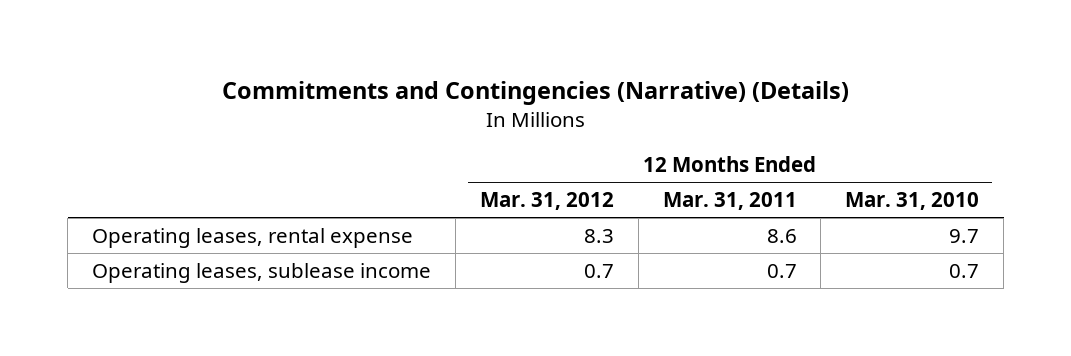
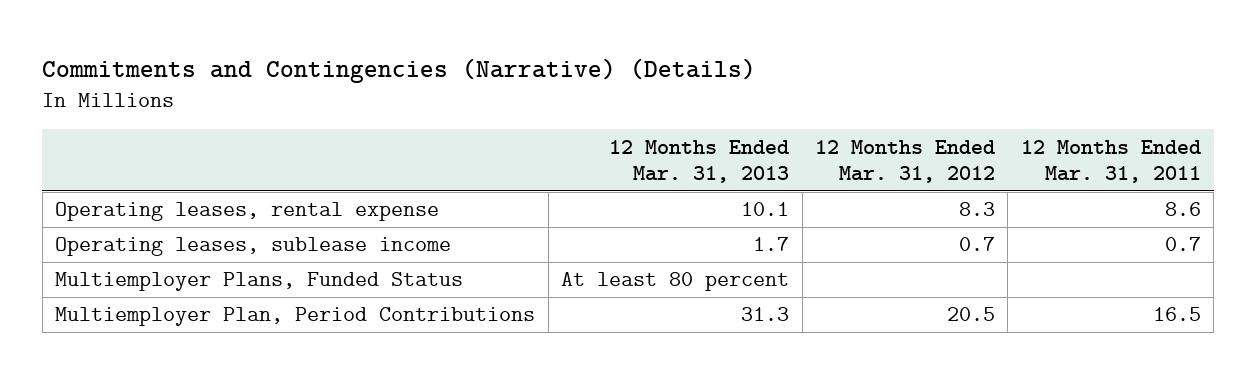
[845,192,980,211] Mar. 31, 2010 -> none
none -> [609,139,790,183] 12 Months Ended Mar. 31, 2013
none -> [55,272,464,292] Multiemployer Plans, Funded Status
none -> [55,307,536,327] Multiemployer Plan, Period Contributions

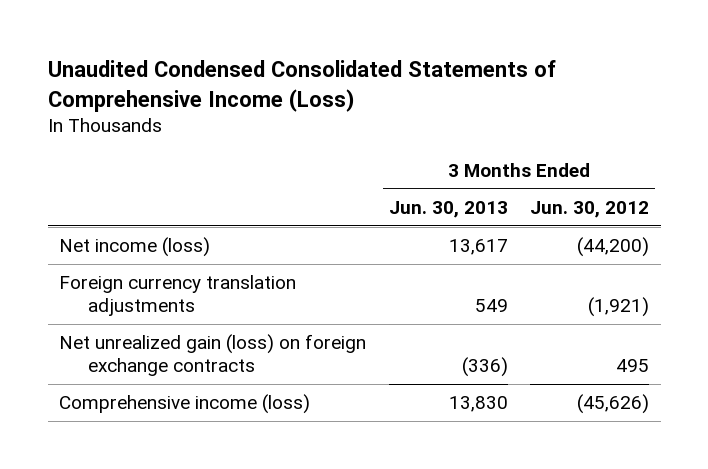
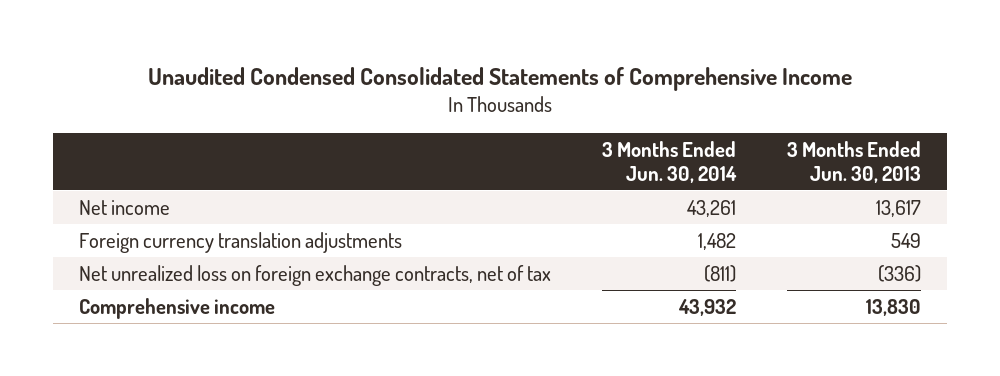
[47,60,556,112] Unaudited Condensed Consolidated Statements of Comprehensive Income (Loss) -> [148,66,853,91] Unaudited Condensed Consolidated Statements of Comprehensive Income
[530,201,650,219] Jun. 30, 2012 -> none
none -> [602,140,738,183] 3 Months Ended Jun. 30, 2014
[59,237,211,258] Net income (loss) -> [78,199,170,215] Net income
[59,334,367,376] Net unrealized gain (loss) on foreign exchange contracts -> [78,264,551,286] Net unrealized loss on foreign exchange contracts, net of tax
[59,394,311,415] Comprehensive income (loss) -> [78,297,275,319] Comprehensive income

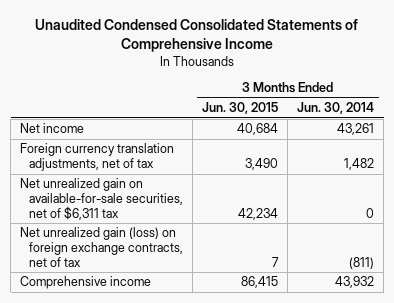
[787,140,922,183] 3 Months Ended Jun. 30, 2013 -> none
none -> [202,102,279,115] Jun. 30, 2015
[78,231,402,253] Foreign currency translation adjustments -> [20,143,175,172] Foreign currency translation adjustments, net of tax
none -> [20,178,184,220] Net unrealized gain on available-for-sale securities, net of $6,311 tax
[78,264,551,286] Net unrealized loss on foreign exchange contracts, net of tax -> [20,227,184,267] Net unrealized gain (loss) on foreign exchange contracts, net of tax

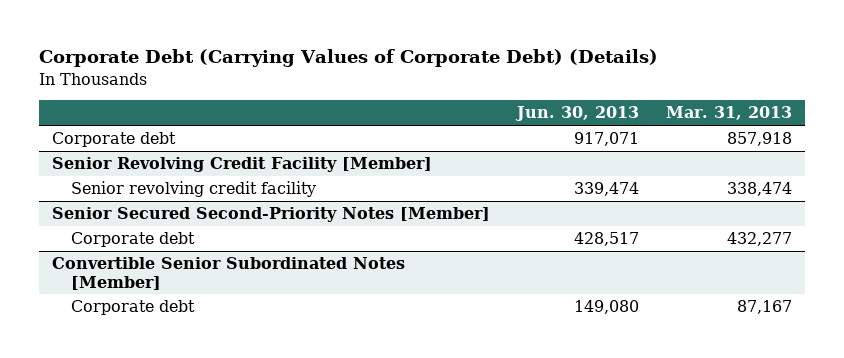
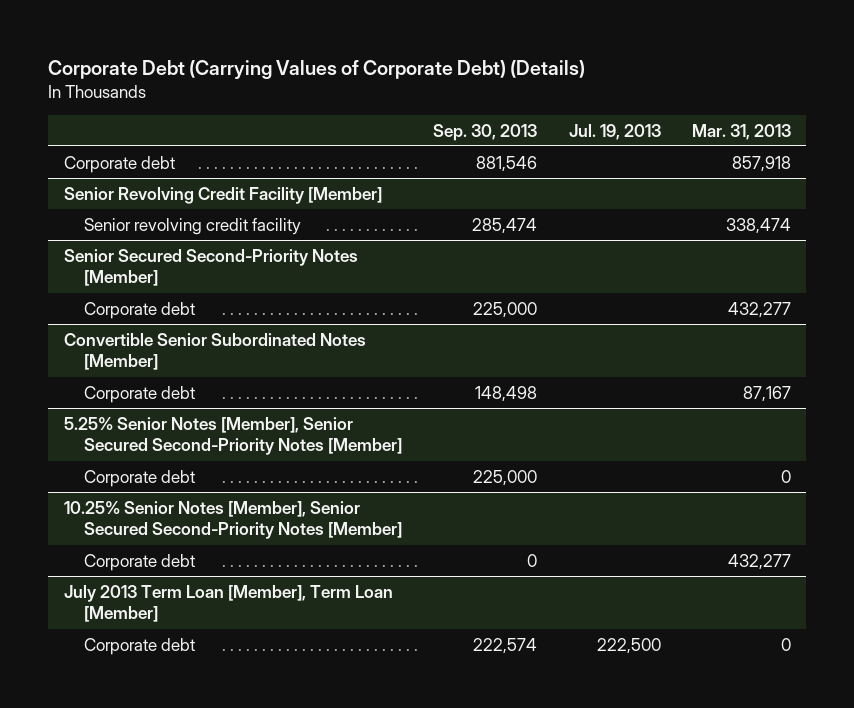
[514,106,639,122] Jun. 30, 2013 -> none
none -> [433,123,538,141] Sep. 30, 2013
none -> [568,123,661,140] Jul. 19, 2013
none -> [63,416,403,456] 5.25% Senior Notes [Member], Senior Secured Second-Priority Notes [Member]
none -> [84,469,196,487] Corporate debt
none -> [63,500,403,540] 10.25% Senior Notes [Member], Senior Secured Second-Priority Notes [Member]
none -> [84,553,196,571] Corporate debt
none -> [63,584,393,623] July 2013 Term Loan [Member], Term Loan [Member]
none -> [84,637,196,655] Corporate debt

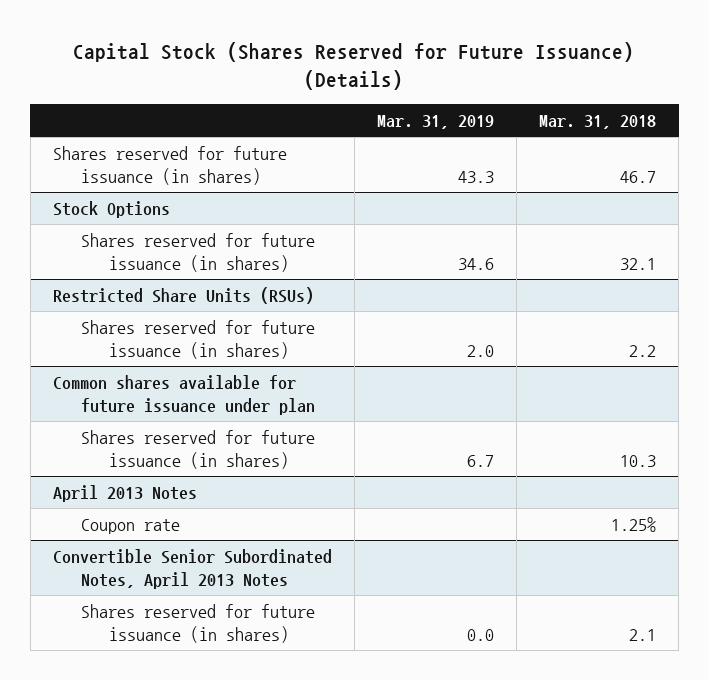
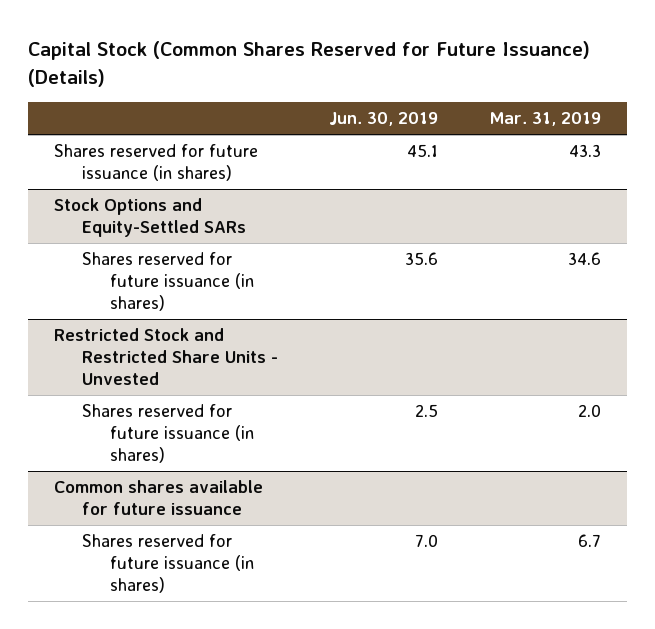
[73,42,635,91] Capital Stock (Shares Reserved for Future Issuance) (Details) -> [27,40,590,87] Capital Stock (Common Shares Reserved for Future Issuance) (Details)
[539,114,657,129] Mar. 31, 2018 -> none
none -> [329,112,439,127] Jun. 30, 2019
[52,200,170,218] Stock Options -> [53,198,246,238] Stock Options and Equity-Settled SARs
[52,286,314,304] Restricted Share Units (RSUs) -> [53,328,278,386] Restricted Stock and Restricted Share Units - Unvested
[52,374,315,415] Common shares available for future issuance under plan -> [53,480,263,516] Common shares available for future issuance
[52,484,197,502] April 2013 Notes -> none
[80,518,180,534] Coupon rate -> none
[52,548,332,589] Convertible Senior Subordinated Notes, April 2013 Notes -> none
[80,603,315,643] Shares reserved for future issuance (in shares) -> none

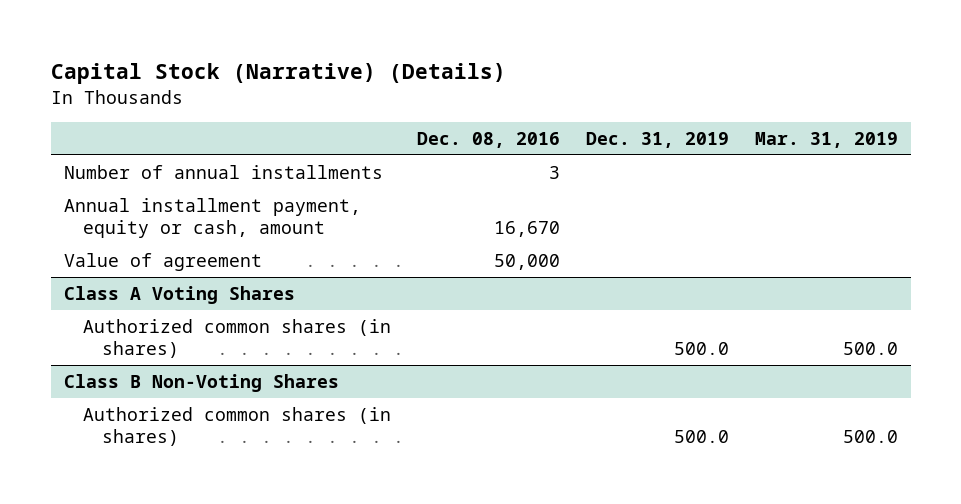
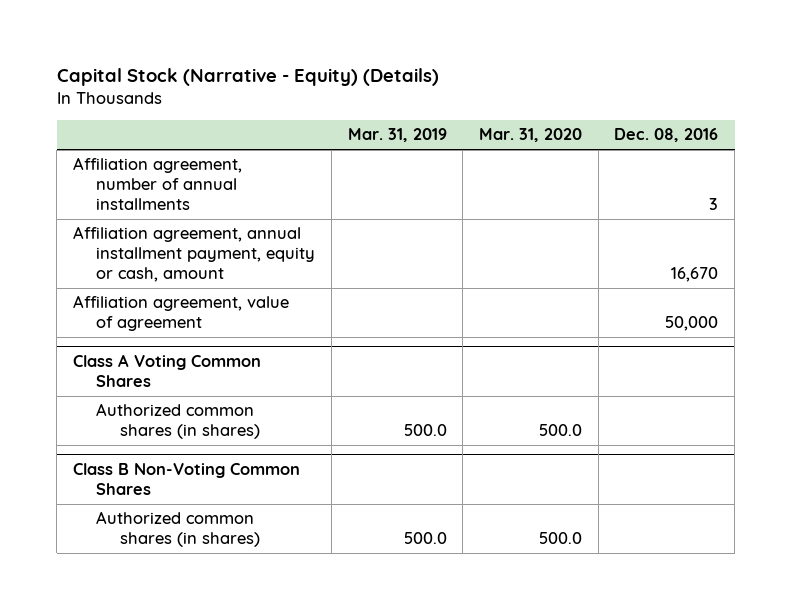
[50,63,506,85] Capital Stock (Narrative) (Details) -> [56,67,439,86] Capital Stock (Narrative - Equity) (Details)
[585,131,729,148] Dec. 31, 2019 -> none
none -> [479,128,583,143] Mar. 31, 2020
[63,164,383,179] Number of annual installments -> [72,157,242,211] Affiliation agreement, number of annual installments
[63,197,361,239] Annual installment payment, equity or cash, amount -> [72,226,316,283] Affiliation agreement, annual installment payment, equity or cash, amount
[63,252,262,271] Value of agreement -> [72,295,289,332] Affiliation agreement, value of agreement
[63,285,295,304] Class A Voting Shares -> [72,354,261,388] Class A Voting Common Shares
[63,373,339,392] Class B Non-Voting Shares -> [72,463,300,496] Class B Non-Voting Common Shares

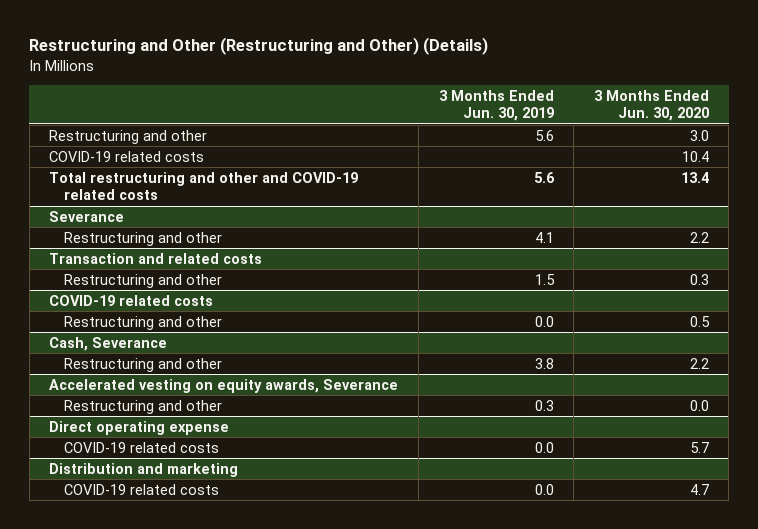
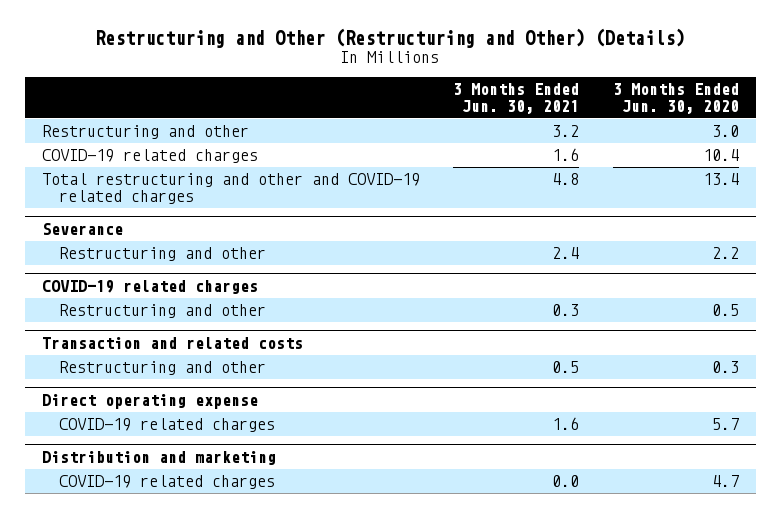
[438,89,554,122] 3 Months Ended Jun. 30, 2019 -> none
none -> [453,82,580,114] 3 Months Ended Jun. 30, 2021
[49,150,205,162] COVID-19 related costs -> [41,149,258,164] COVID-19 related charges
[49,171,359,201] Total restructuring and other and COVID-19 related costs -> [41,173,420,205] Total restructuring and other and COVID-19 related charges
none -> [41,279,258,294] COVID-19 related charges
none -> [59,304,267,319] Restructuring and other
[49,294,214,306] COVID-19 related costs -> none
[63,315,222,330] Restructuring and other -> none
[49,336,168,351] Cash, Severance -> none
[63,357,222,372] Restructuring and other -> none
[49,378,399,393] Accelerated vesting on equity awards, Severance -> none
[63,399,222,414] Restructuring and other -> none
[63,441,219,453] COVID-19 related costs -> [59,418,276,433] COVID-19 related charges
[63,483,219,495] COVID-19 related costs -> [59,475,276,490] COVID-19 related charges

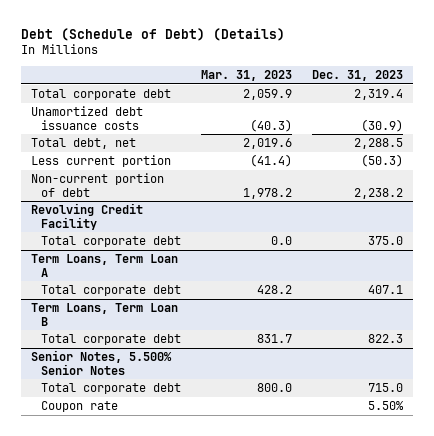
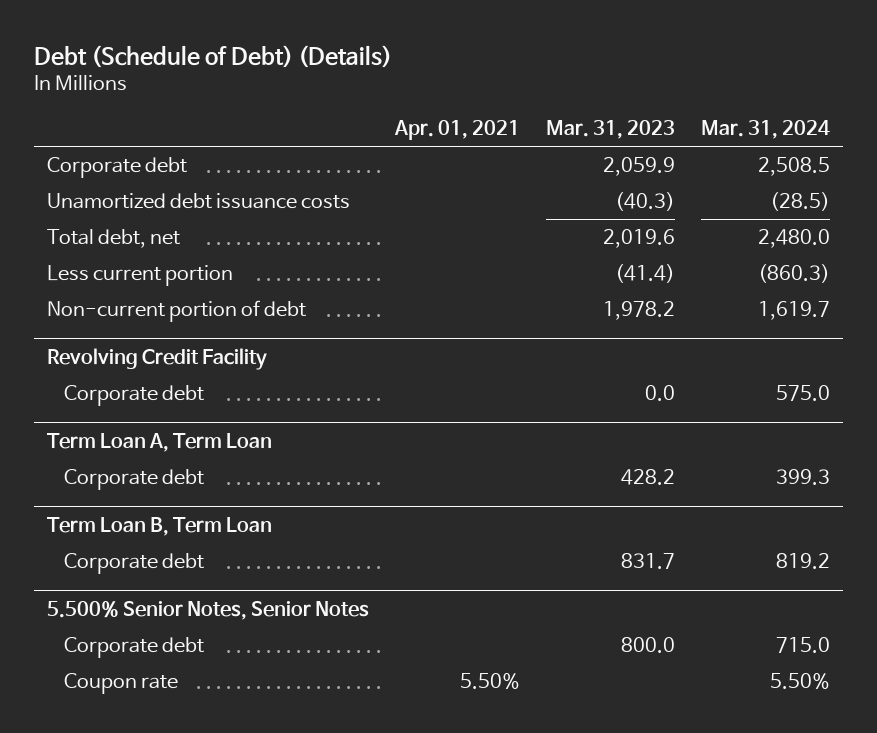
[311,69,403,81] Dec. 31, 2023 -> none
none -> [393,120,520,141] Apr. 01, 2021
none -> [701,120,831,140] Mar. 31, 2024
[31,89,172,101] Total corporate debt -> [46,157,187,179] Corporate debt
[41,236,182,248] Total corporate debt -> [64,385,205,407] Corporate debt
[31,254,179,277] Term Loans, Term Loan A -> [46,432,272,452] Term Loan A, Term Loan
[41,285,182,297] Total corporate debt -> [64,469,205,491] Corporate debt
[31,303,179,326] Term Loans, Term Loan B -> [46,516,272,536] Term Loan B, Term Loan
[41,334,182,346] Total corporate debt -> [64,553,205,575] Corporate debt
[31,350,173,375] Senior Notes, 5.500% Senior Notes -> [46,600,369,620] 5.500% Senior Notes, Senior Notes
[41,383,182,395] Total corporate debt -> [64,637,205,659] Corporate debt

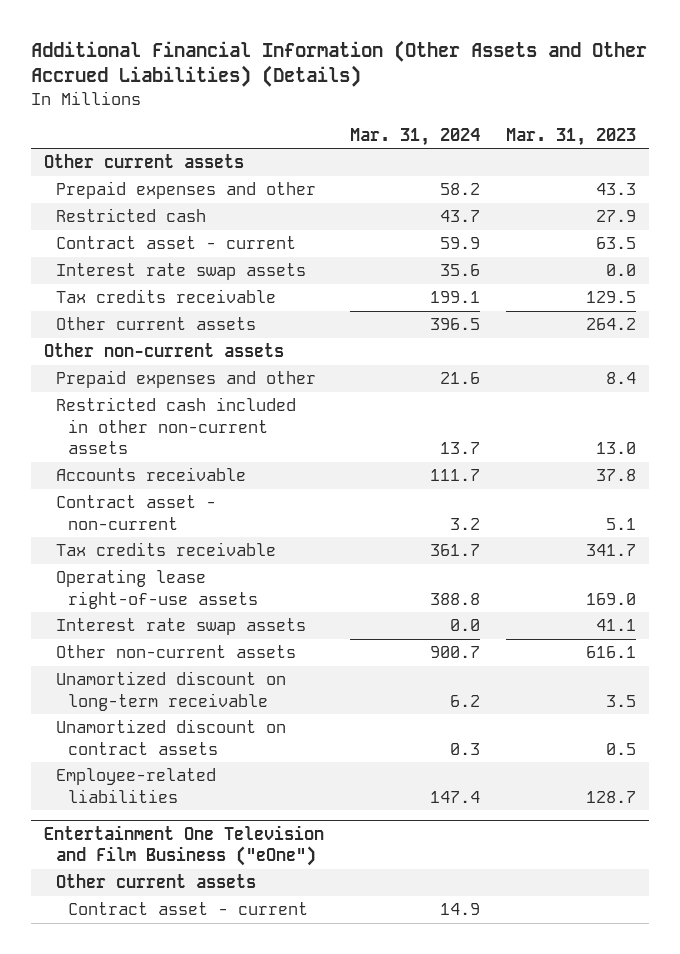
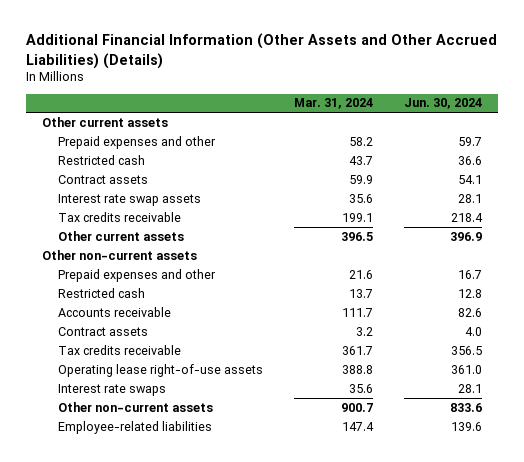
[505,127,636,146] Mar. 31, 2023 -> none
none -> [404,98,483,110] Jun. 30, 2024
[56,236,297,250] Contract asset - current -> [57,174,148,184] Contract assets
[56,397,297,454] Restricted cash included in other non-current assets -> [57,287,145,298] Restricted cash
[56,495,217,530] Contract asset - non-current -> [57,326,148,336] Contract assets
[56,618,307,636] Interest rate swap assets -> [57,383,166,396] Interest rate swaps
[449,619,480,632] 0.0 -> [348,383,373,393] 35.6
[56,671,287,711] Unamortized discount on long-term receivable -> none
[56,719,287,755] Unamortized discount on contract assets -> none
[44,825,325,867] Entertainment One Television and Film Business ("eOne") -> none
[56,874,257,889] Other current assets -> none
[68,902,309,916] Contract asset - current -> none

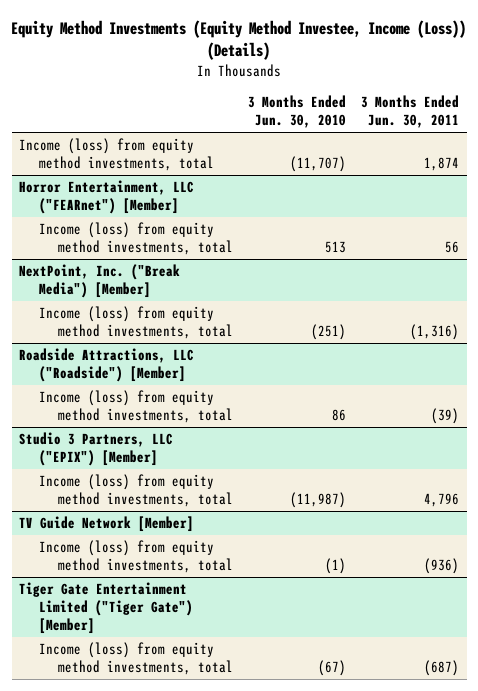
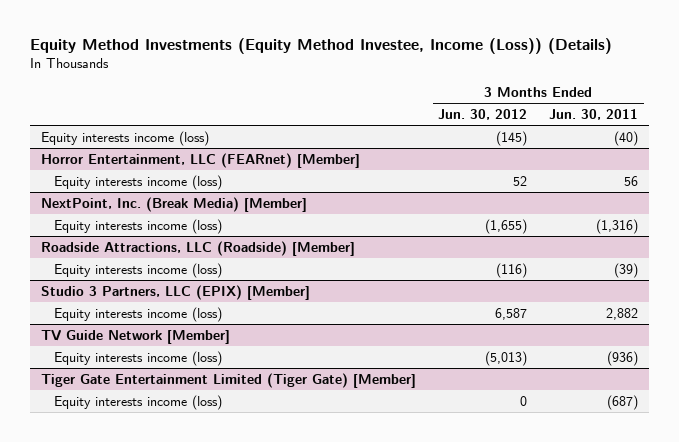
[248,95,347,129] 3 Months Ended Jun. 30, 2010 -> none
none -> [438,109,528,121] Jun. 30, 2012
[19,138,214,172] Income (loss) from equity method investments, total -> [40,130,209,146] Equity interests income (loss)
[424,157,460,172] 1,874 -> [614,130,639,146] (40)
[19,180,195,215] Horror Entertainment, LLC ("FEARnet") [Member] -> [40,152,360,168] Horror Entertainment, LLC (FEARnet) [Member]
[38,222,233,256] Income (loss) from equity method investments, total -> [54,174,223,190] Equity interests income (loss)
[19,264,181,299] NextPoint, Inc. ("Break Media") [Member] -> [40,196,307,212] NextPoint, Inc. (Break Media) [Member]
[38,306,233,340] Income (loss) from equity method investments, total -> [54,218,223,234] Equity interests income (loss)
[19,348,195,383] Roadside Attractions, LLC ("Roadside") [Member] -> [40,240,355,256] Roadside Attractions, LLC (Roadside) [Member]
[38,390,233,424] Income (loss) from equity method investments, total -> [54,262,223,278] Equity interests income (loss)
[19,432,174,467] Studio 3 Partners, LLC ("EPIX") [Member] -> [40,284,310,300] Studio 3 Partners, LLC (EPIX) [Member]
[38,474,233,508] Income (loss) from equity method investments, total -> [54,306,223,322] Equity interests income (loss)
[424,493,460,508] 4,796 -> [606,307,639,320] 2,882
[38,540,233,574] Income (loss) from equity method investments, total -> [54,350,223,366] Equity interests income (loss)
[19,582,193,634] Tiger Gate Entertainment Limited ("Tiger Gate") [Member] -> [40,372,416,388] Tiger Gate Entertainment Limited (Tiger Gate) [Member]
[38,642,233,676] Income (loss) from equity method investments, total -> [54,394,223,410] Equity interests income (loss)

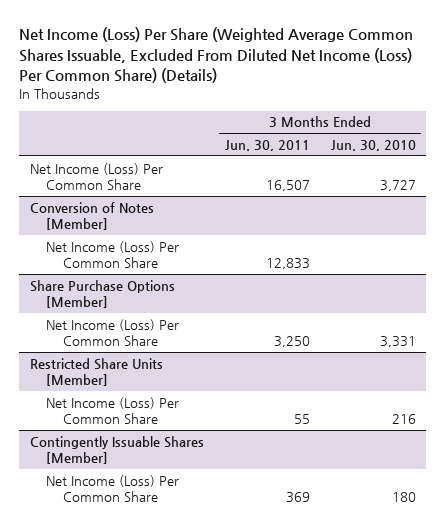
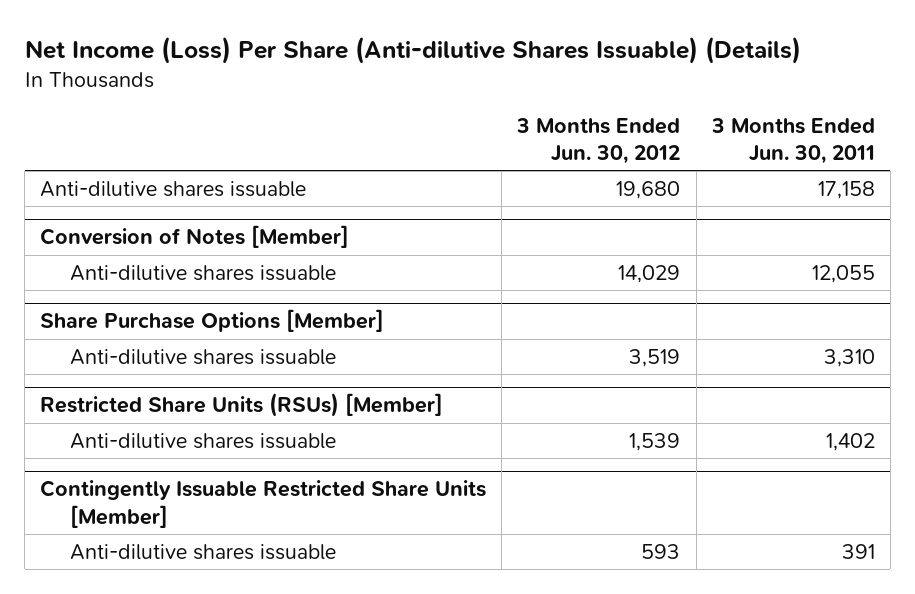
[19,27,414,83] Net Income (Loss) Per Share (Weighted Average Common Shares Issuable, Excluded From Diluted Net Income (Loss) Per Common Share) (Details) -> [24,35,801,64] Net Income (Loss) Per Share (Anti-dilutive Shares Issuable) (Details)
[330,140,416,152] Jun. 30, 2010 -> none
none -> [516,117,681,164] 3 Months Ended Jun. 30, 2012
[29,162,163,191] Net Income (Loss) Per Common Share -> none
none -> [40,180,307,197] Anti-dilutive shares issuable
[46,240,180,269] Net Income (Loss) Per Common Share -> none
none -> [70,264,337,281] Anti-dilutive shares issuable
[46,318,180,347] Net Income (Loss) Per Common Share -> none
[46,396,180,425] Net Income (Loss) Per Common Share -> none
[29,435,204,465] Contingently Issuable Shares [Member] -> none
[46,474,180,503] Net Income (Loss) Per Common Share -> none
none -> [70,348,337,365] Anti-dilutive shares issuable
[29,357,163,387] Restricted Share Units [Member] -> [40,393,444,418] Restricted Share Units (RSUs) [Member]
none -> [70,432,337,449] Anti-dilutive shares issuable
none -> [40,480,487,528] Contingently Issuable Restricted Share Units [Member]
none -> [70,543,337,560] Anti-dilutive shares issuable

